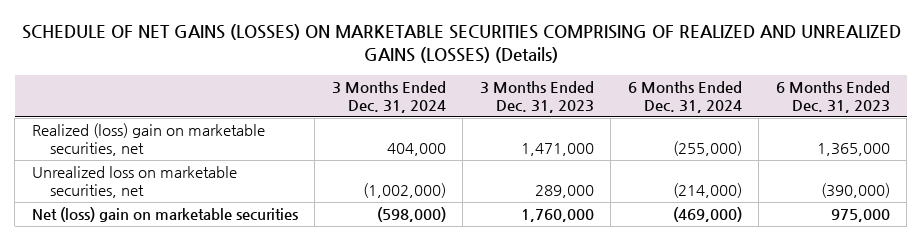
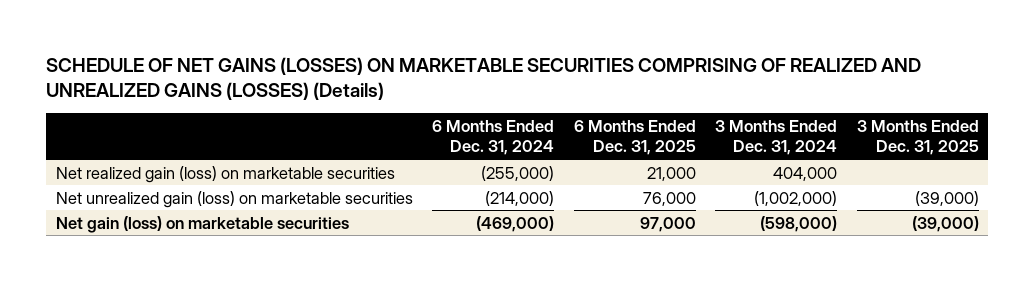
[479,80,594,113] 3 Months Ended Dec. 31, 2023 -> none
[775,80,890,113] 6 Months Ended Dec. 31, 2023 -> none
none -> [573,119,696,156] 6 Months Ended Dec. 31, 2025
none -> [856,119,979,156] 3 Months Ended Dec. 31, 2025
[31,123,265,157] Realized (loss) gain on marketable securities, net -> [56,165,396,183] Net realized gain (loss) on marketable securities
[31,166,237,199] Unrealized loss on marketable securities, net -> [56,190,414,208] Net unrealized gain (loss) on marketable securities
[31,207,298,223] Net (loss) gain on marketable securities -> [56,215,350,233] Net gain (loss) on marketable securities

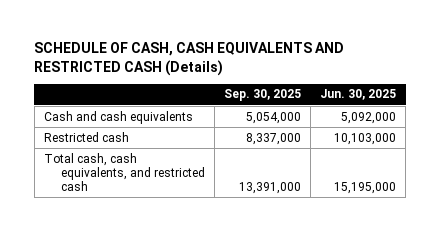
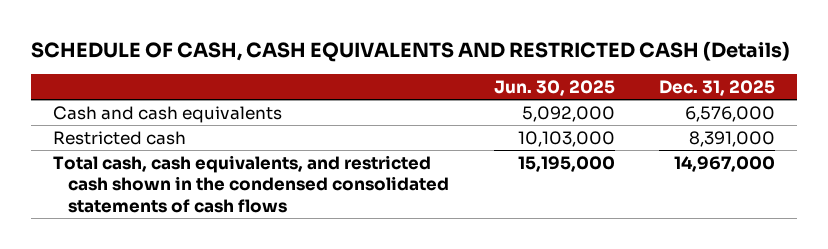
[224,89,302,102] Sep. 30, 2025 -> none
none -> [658,79,775,96] Dec. 31, 2025
[43,152,206,191] Total cash, cash equivalents, and restricted cash -> [53,154,450,213] Total cash, cash equivalents, and restricted cash shown in the condensed consolidated statements of cash flows

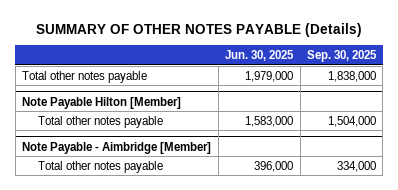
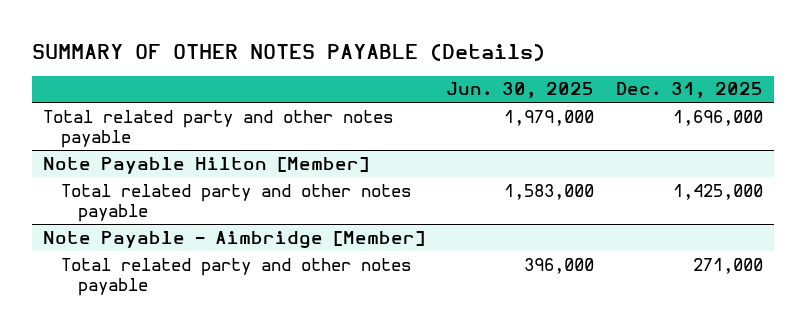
[307,50,378,63] Sep. 30, 2025 -> none
none -> [615,82,763,99] Dec. 31, 2025
[22,70,148,83] Total other notes payable -> [42,109,393,148] Total related party and other notes payable
[37,115,163,128] Total other notes payable -> [60,183,411,222] Total related party and other notes payable
[37,160,163,173] Total other notes payable -> [60,257,411,296] Total related party and other notes payable

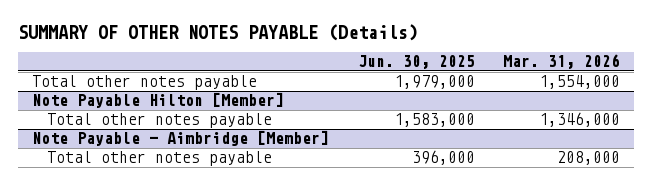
[615,82,763,99] Dec. 31, 2025 -> none
none -> [502,54,620,70] Mar. 31, 2026
[42,109,393,148] Total related party and other notes payable -> [32,75,258,91] Total other notes payable
[60,183,411,222] Total related party and other notes payable -> [46,113,272,129] Total other notes payable
[60,257,411,296] Total related party and other notes payable -> [46,151,272,167] Total other notes payable

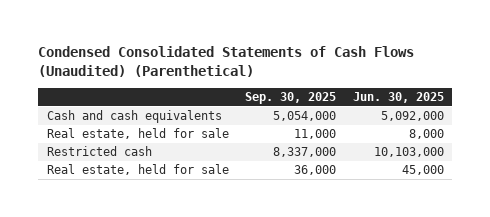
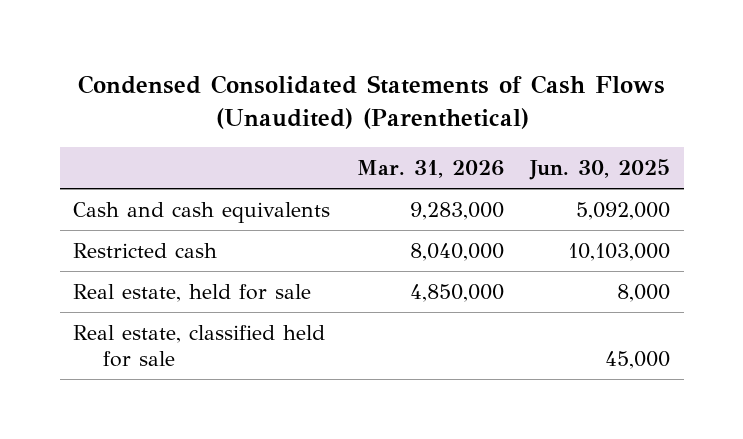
[245,92,337,105] Sep. 30, 2025 -> none
none -> [356,159,504,178] Mar. 31, 2026
[46,128,229,140] Real estate, held for sale -> [72,283,311,302] Real estate, held for sale
[46,164,229,176] Real estate, held for sale -> [72,324,325,367] Real estate, classified held for sale

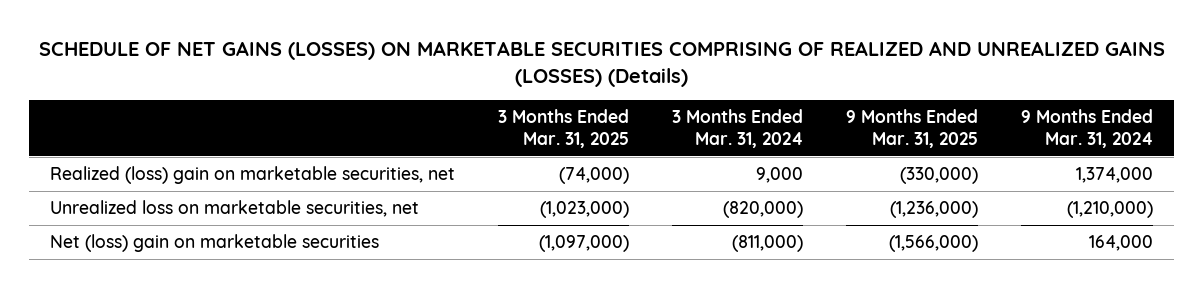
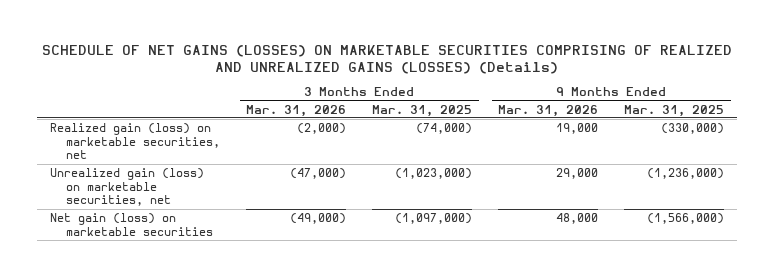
[672,108,804,148] 3 Months Ended Mar. 31, 2024 -> none
[1020,108,1153,148] 9 Months Ended Mar. 31, 2024 -> none
none -> [246,104,347,117] Mar. 31, 2026
none -> [498,104,599,117] Mar. 31, 2026
[50,165,456,184] Realized (loss) gain on marketable securities, net -> [50,122,221,160] Realized gain (loss) on marketable securities, net
[50,199,420,217] Unrealized loss on marketable securities, net -> [50,167,205,207] Unrealized gain (loss) on marketable securities, net
[50,233,380,252] Net (loss) gain on marketable securities -> [50,212,214,236] Net gain (loss) on marketable securities

